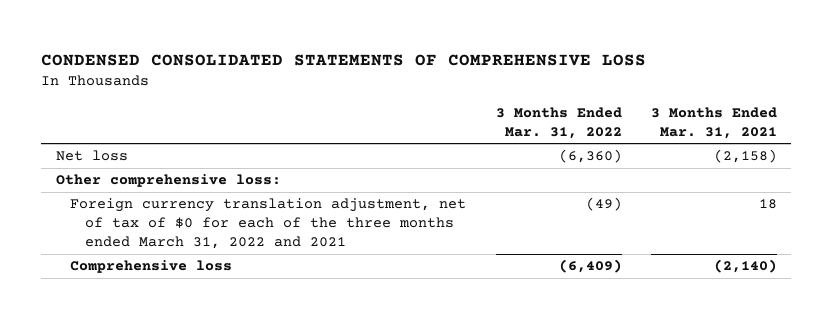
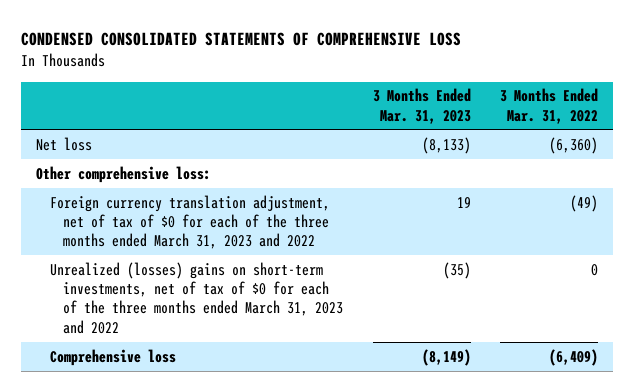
[650,106,777,139] 3 Months Ended Mar. 31, 2021 -> none
none -> [372,88,471,124] 3 Months Ended Mar. 31, 2023
[70,198,467,250] Foreign currency translation adjustment, net of tax of $0 for each of the three months ended March 31, 2022 and 2021 -> [49,194,330,250] Foreign currency translation adjustment, net of tax of $0 for each of the three months ended March 31, 2023 and 2022
none -> [49,261,344,334] Unrealized (losses) gains on short-term investments, net of tax of $0 for each of the three months ended March 31, 2023 and 2022

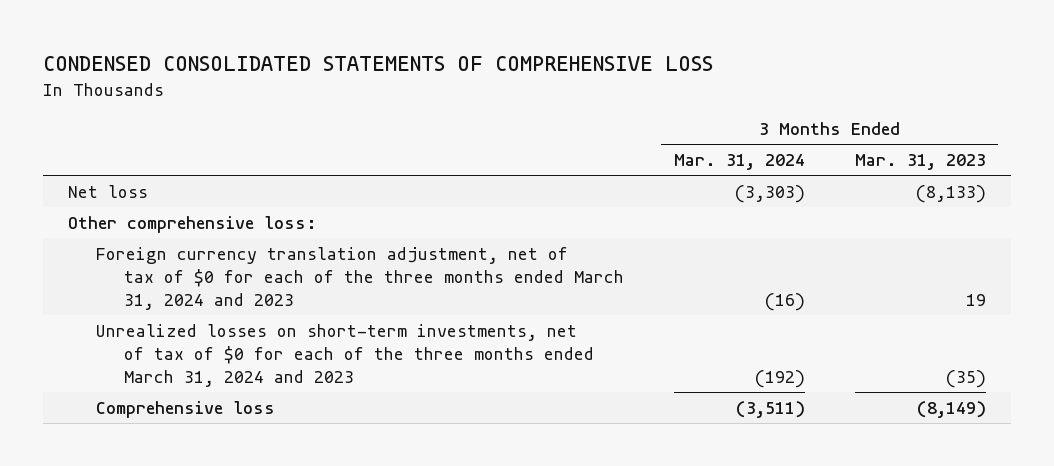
[500,88,599,124] 3 Months Ended Mar. 31, 2022 -> none
none -> [673,154,805,171] Mar. 31, 2024
[49,194,330,250] Foreign currency translation adjustment, net of tax of $0 for each of the three months ended March 31, 2023 and 2022 -> [95,246,624,310] Foreign currency translation adjustment, net of tax of $0 for each of the three months ended March 31, 2024 and 2023
[49,261,344,334] Unrealized (losses) gains on short-term investments, net of tax of $0 for each of the three months ended March 31, 2023 and 2022 -> [95,323,594,387] Unrealized losses on short-term investments, net of tax of $0 for each of the three months ended March 31, 2024 and 2023

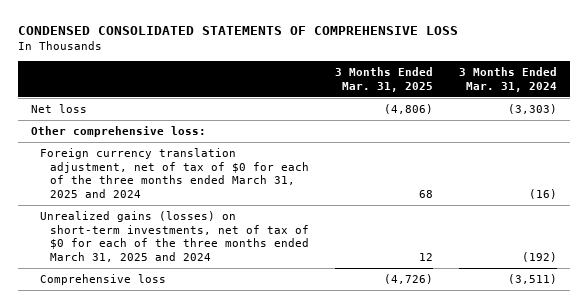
[854,154,986,171] Mar. 31, 2023 -> none
none -> [334,67,433,92] 3 Months Ended Mar. 31, 2025
[95,246,624,310] Foreign currency translation adjustment, net of tax of $0 for each of the three months ended March 31, 2024 and 2023 -> [40,147,309,198] Foreign currency translation adjustment, net of tax of $0 for each of the three months ended March 31, 2025 and 2024
[95,323,594,387] Unrealized losses on short-term investments, net of tax of $0 for each of the three months ended March 31, 2024 and 2023 -> [40,210,309,262] Unrealized gains (losses) on short-term investments, net of tax of $0 for each of the three months ended March 31, 2025 and 2024

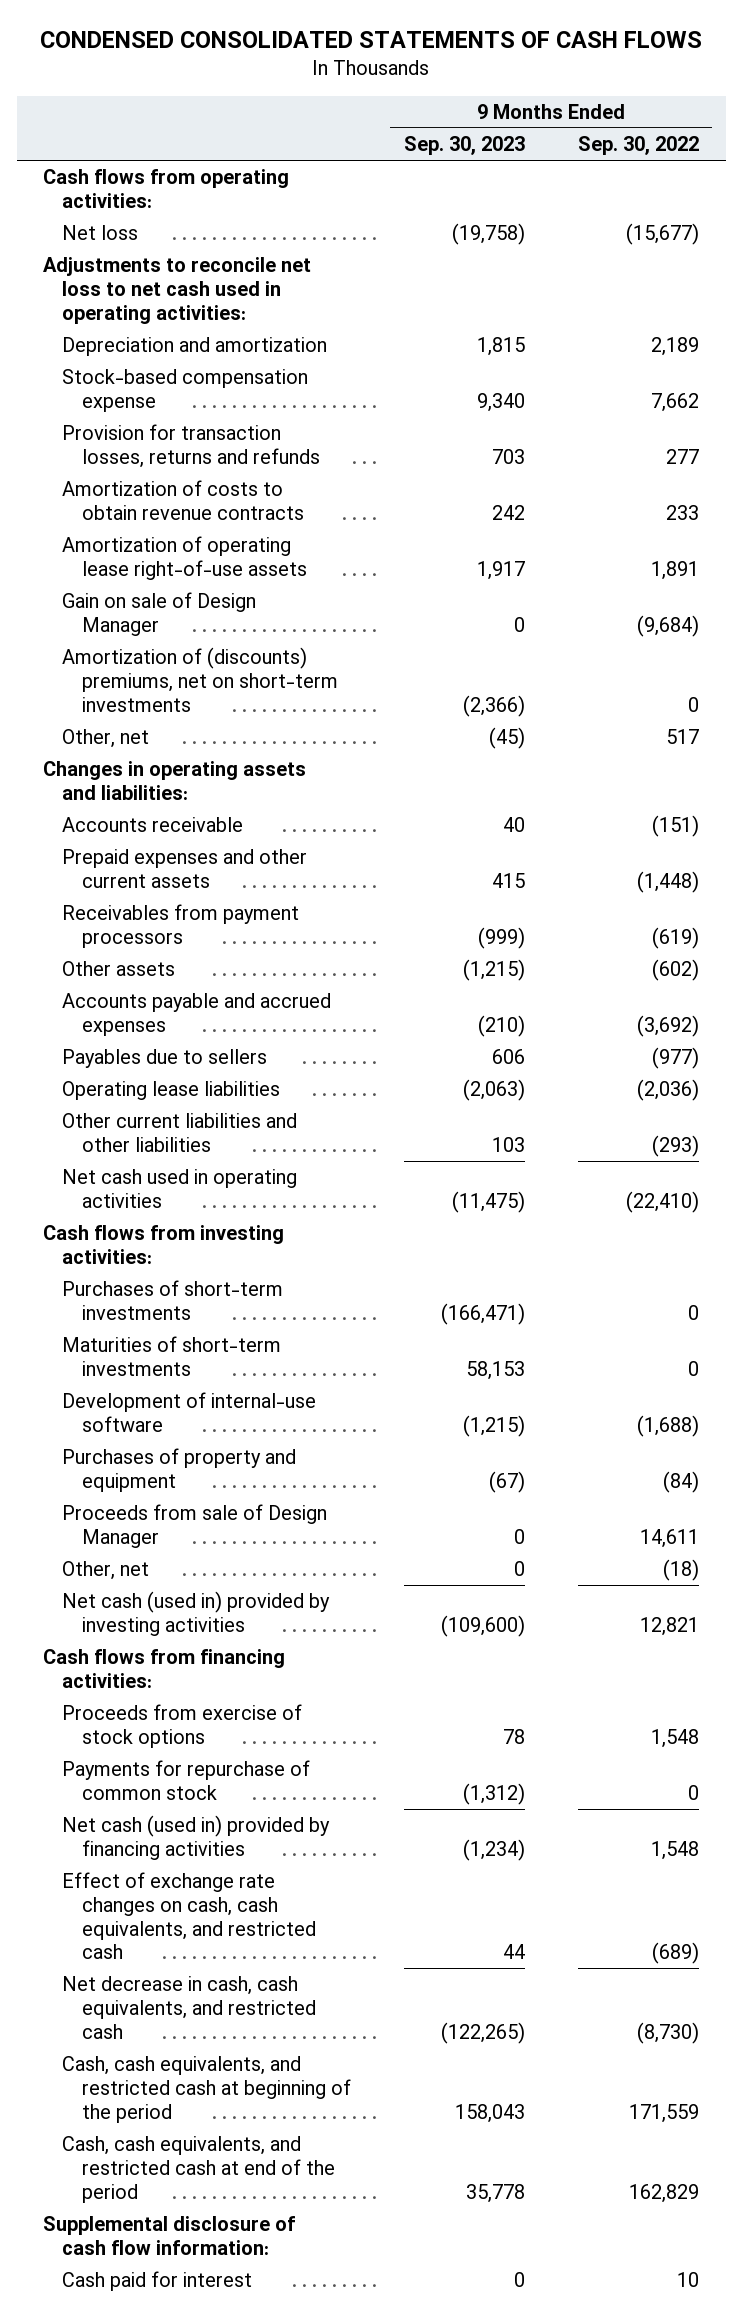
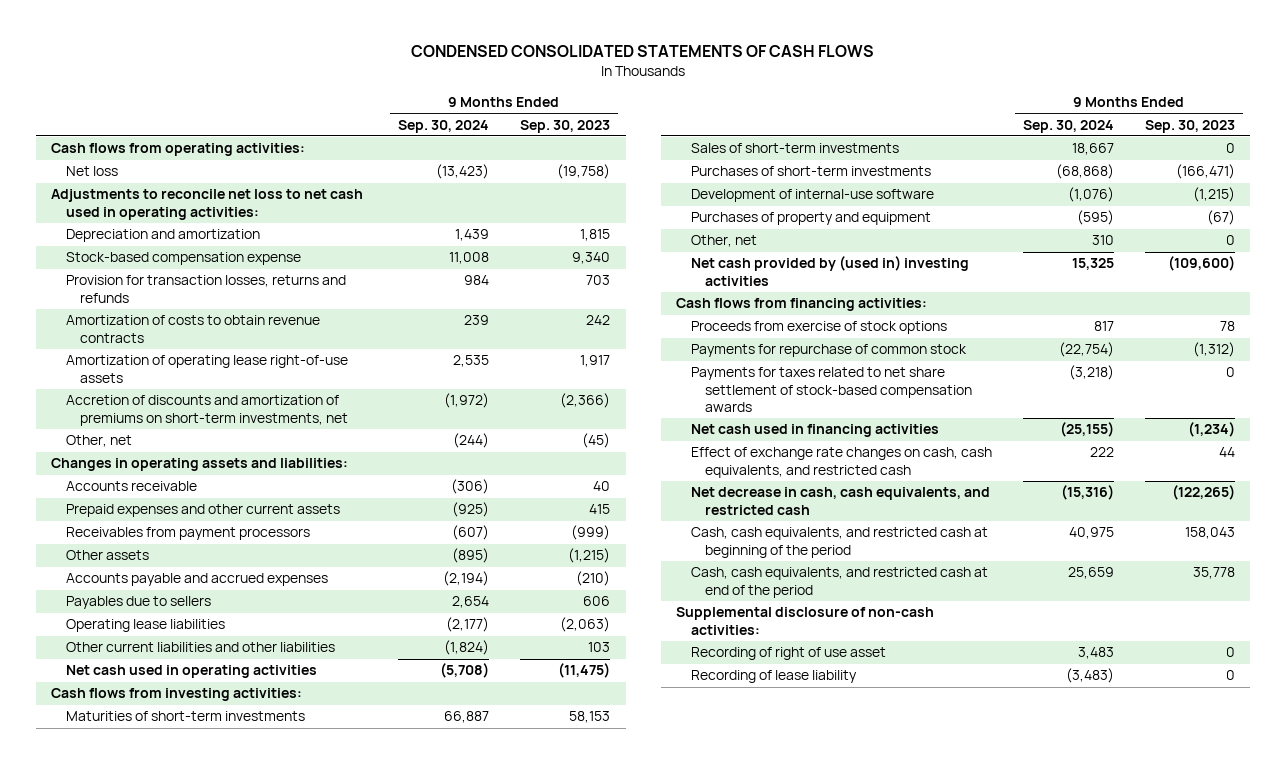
[577,136,699,156] Sep. 30, 2022 -> none
none -> [397,119,489,133] Sep. 30, 2024
[62,592,257,636] Gain on sale of Design Manager -> none
[62,647,338,712] Amortization of (discounts) premiums, net on short-term investments -> [65,395,349,426] Accretion of discounts and amortization of premiums on short-term investments, net
none -> [690,143,899,154] Sales of short-term investments
[62,1280,284,1320] Purchases of short-term investments -> [690,166,931,177] Purchases of short-term investments
[62,1504,328,1548] Proceeds from sale of Design Manager -> none
[62,1591,331,1636] Net cash (used in) provided by investing activities -> [690,256,969,286] Net cash provided by (used in) investing activities
none -> [690,367,973,412] Payments for taxes related to net share settlement of stock-based compensation awards
[62,1815,331,1860] Net cash (used in) provided by financing activities -> [690,424,939,438] Net cash used in financing activities
[62,2271,253,2292] Cash paid for interest -> none
[43,2216,296,2255] Supplemental disclosure of cash flow information: -> [676,607,935,635] Supplemental disclosure of non-cash activities:
none -> [690,647,886,661] Recording of right of use asset
none -> [690,670,857,684] Recording of lease liability

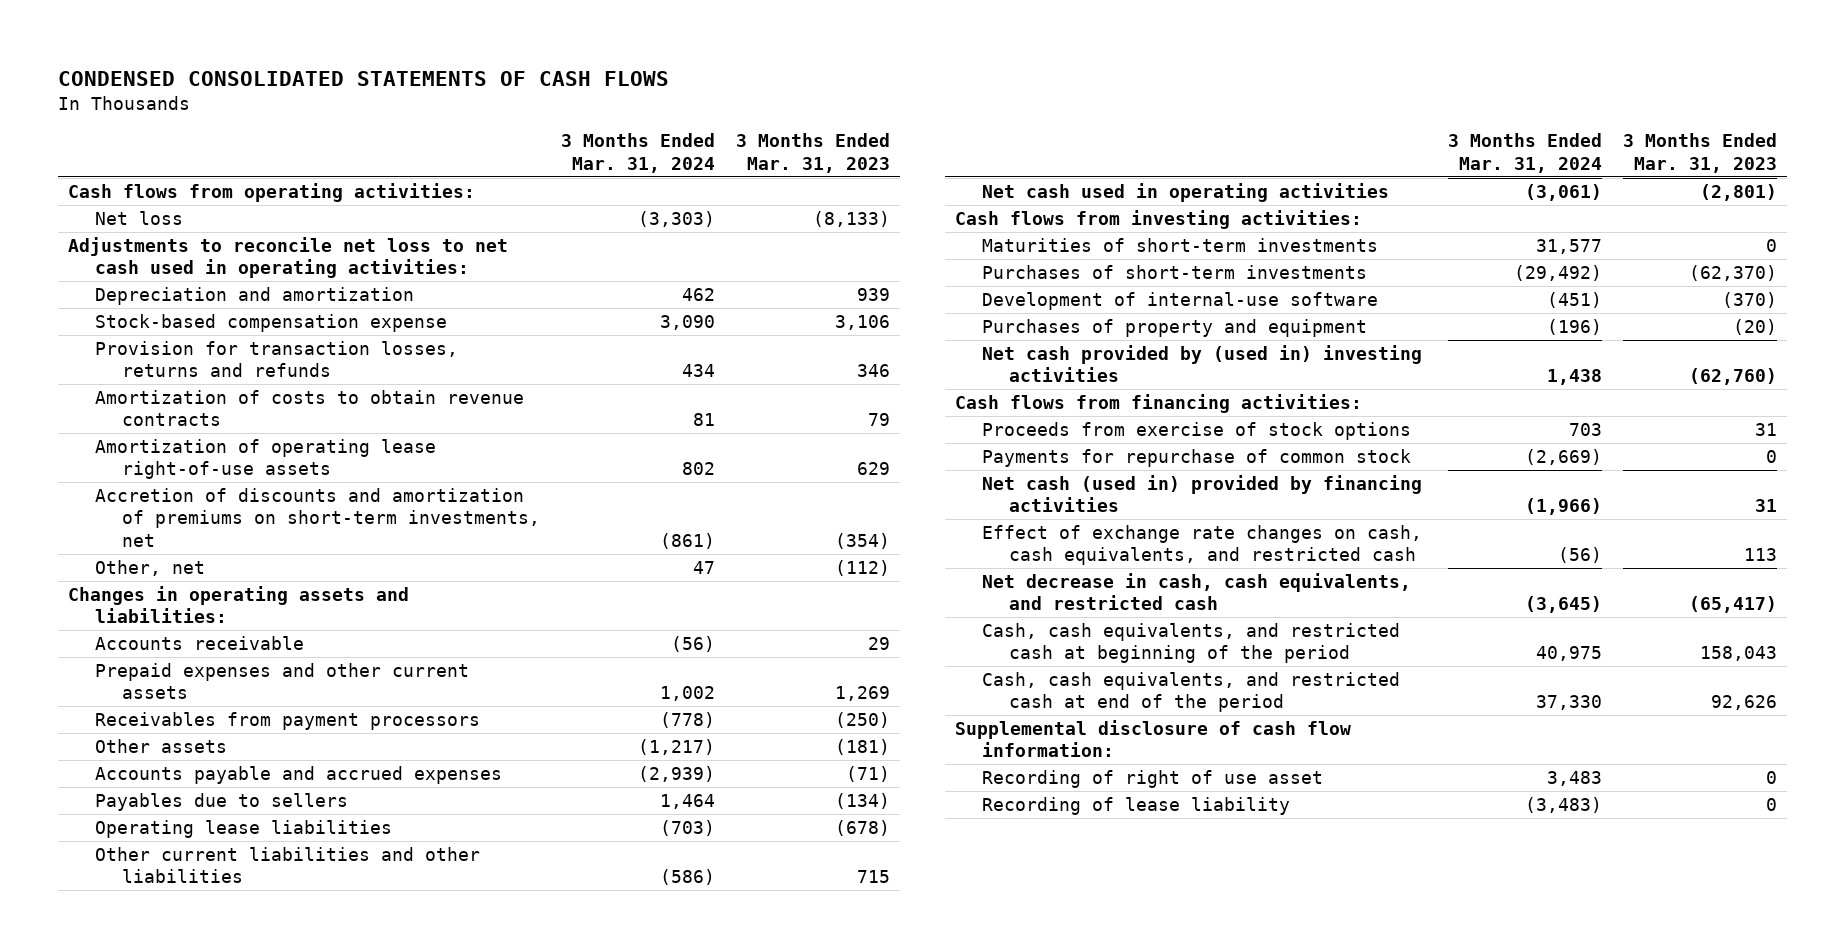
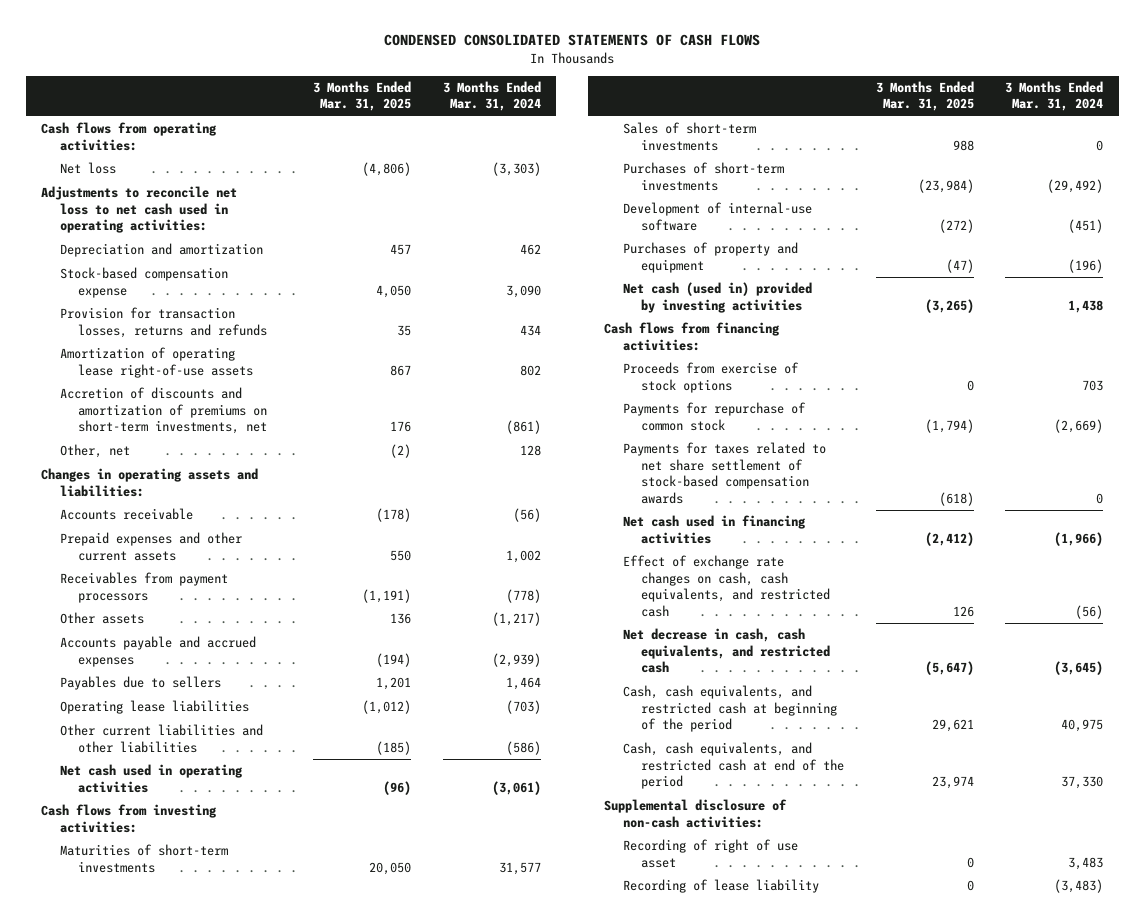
[735,133,890,173] 3 Months Ended Mar. 31, 2023 -> none
none -> [312,80,411,112] 3 Months Ended Mar. 31, 2025
[95,389,525,427] Amortization of costs to obtain revenue contracts -> none
[693,560,716,574] 47 -> [519,445,541,457] 128
none -> [622,122,756,151] Sales of short-term investments
[982,344,1423,383] Net cash provided by (used in) investing activities -> [622,282,812,313] Net cash (used in) provided by investing activities
none -> [622,442,826,504] Payments for taxes related to net share settlement of stock-based compensation awards
[982,474,1423,513] Net cash (used in) provided by financing activities -> [622,515,806,544] Net cash used in financing activities
[955,719,1352,758] Supplemental disclosure of cash flow information: -> [604,799,788,828] Supplemental disclosure of non-cash activities:

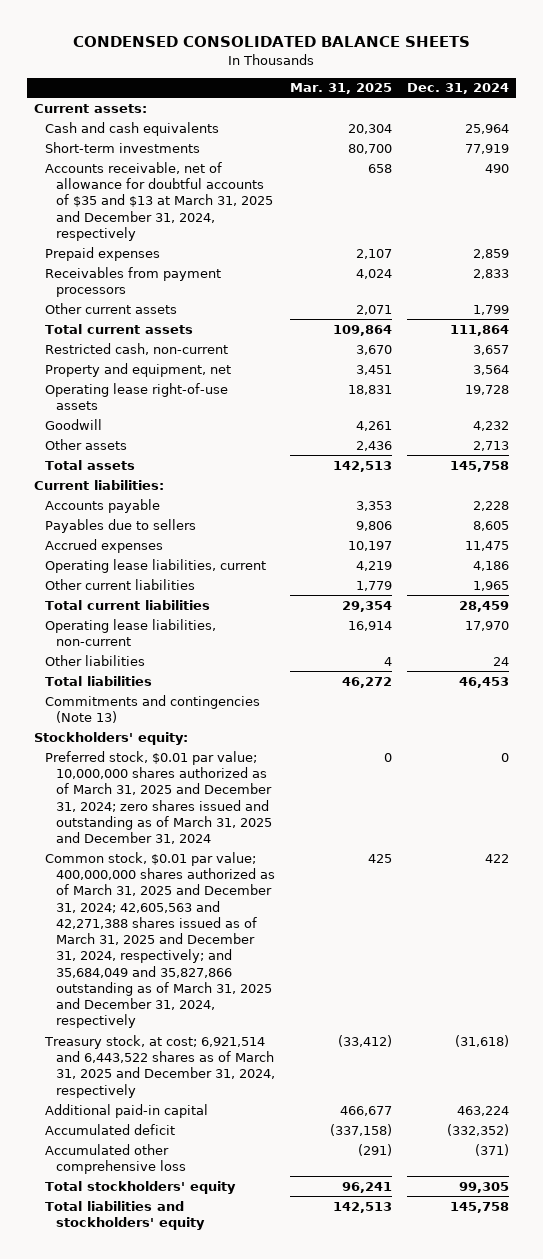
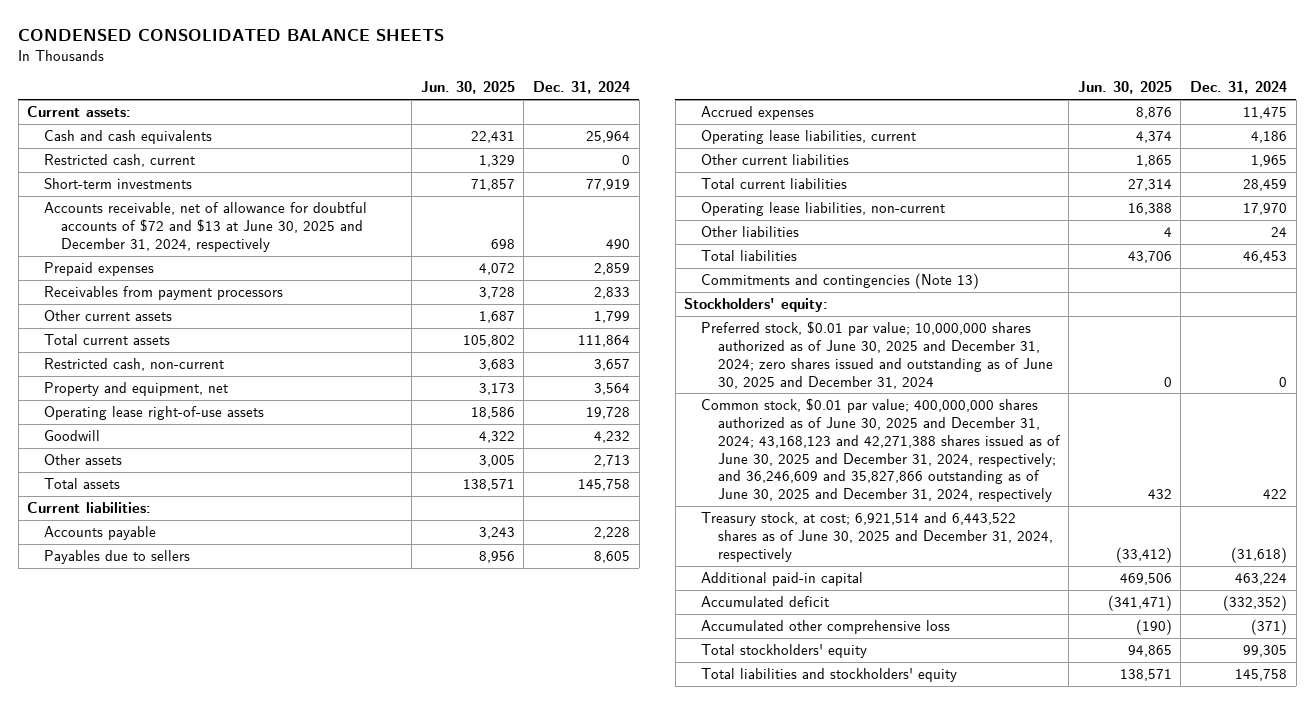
[289,83,392,95] Mar. 31, 2025 -> none
none -> [420,81,515,95] Jun. 30, 2025
none -> [44,154,196,168] Restricted cash, current
[44,161,273,241] Accounts receivable, net of allowance for doubtful accounts of $35 and $13 at March 31, 2025 and December 31, 2024, respectively -> [44,202,368,252] Accounts receivable, net of allowance for doubtful accounts of $72 and $13 at June 30, 2025 and December 31, 2024, respectively
[44,750,272,845] Preferred stock, $0.01 par value; 10,000,000 shares authorized as of March 31, 2025 and December 31, 2024; zero shares issued and outstanding as of March 31, 2025 and December 31, 2024 -> [701,321,1053,389] Preferred stock, $0.01 par value; 10,000,000 shares authorized as of June 30, 2025 and December 31, 2024; zero shares issued and outstanding as of June 30, 2025 and December 31, 2024
[44,851,275,1029] Common stock, $0.01 par value; 400,000,000 shares authorized as of March 31, 2025 and December 31, 2024; 42,605,563 and 42,271,388 shares issued as of March 31, 2025 and December 31, 2024, respectively; and 35,684,049 and 35,827,866 outstanding as of March 31, 2025 and December 31, 2024, respectively -> [701,398,1061,503] Common stock, $0.01 par value; 400,000,000 shares authorized as of June 30, 2025 and December 31, 2024; 43,168,123 and 42,271,388 shares issued as of June 30, 2025 and December 31, 2024, respectively; and 36,246,609 and 35,827,866 outstanding as of June 30, 2025 and December 31, 2024, respectively
[43,1034,275,1098] Treasury stock, at cost; 6,921,514 and 6,443,522 shares as of March 31, 2025 and December 31, 2024, respectively -> [701,512,1053,562] Treasury stock, at cost; 6,921,514 and 6,443,522 shares as of June 30, 2025 and December 31, 2024, respectively

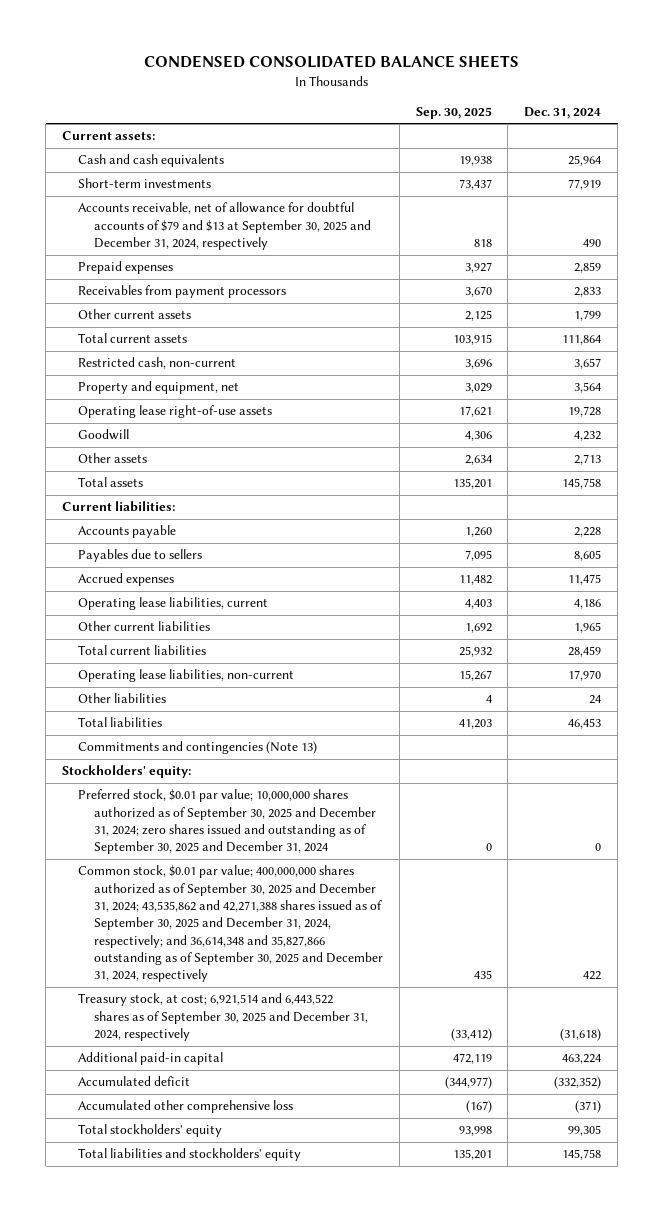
[420,81,515,95] Jun. 30, 2025 -> none
none -> [415,106,492,119] Sep. 30, 2025
[44,154,196,168] Restricted cash, current -> none
[44,202,368,252] Accounts receivable, net of allowance for doubtful accounts of $72 and $13 at June 30, 2025 and December 31, 2024, respectively -> [78,202,371,251] Accounts receivable, net of allowance for doubtful accounts of $79 and $13 at September 30, 2025 and December 31, 2024, respectively
[701,321,1053,389] Preferred stock, $0.01 par value; 10,000,000 shares authorized as of June 30, 2025 and December 31, 2024; zero shares issued and outstanding as of June 30, 2025 and December 31, 2024 -> [78,789,376,855] Preferred stock, $0.01 par value; 10,000,000 shares authorized as of September 30, 2025 and December 31, 2024; zero shares issued and outstanding as of September 30, 2025 and December 31, 2024
[701,398,1061,503] Common stock, $0.01 par value; 400,000,000 shares authorized as of June 30, 2025 and December 31, 2024; 43,168,123 and 42,271,388 shares issued as of June 30, 2025 and December 31, 2024, respectively; and 36,246,609 and 35,827,866 outstanding as of June 30, 2025 and December 31, 2024, respectively -> [78,865,383,983] Common stock, $0.01 par value; 400,000,000 shares authorized as of September 30, 2025 and December 31, 2024; 43,535,862 and 42,271,388 shares issued as of September 30, 2025 and December 31, 2024, respectively; and 36,614,348 and 35,827,866 outstanding as of September 30, 2025 and December 31, 2024, respectively
[701,512,1053,562] Treasury stock, at cost; 6,921,514 and 6,443,522 shares as of June 30, 2025 and December 31, 2024, respectively -> [78,993,368,1042] Treasury stock, at cost; 6,921,514 and 6,443,522 shares as of September 30, 2025 and December 31, 2024, respectively

